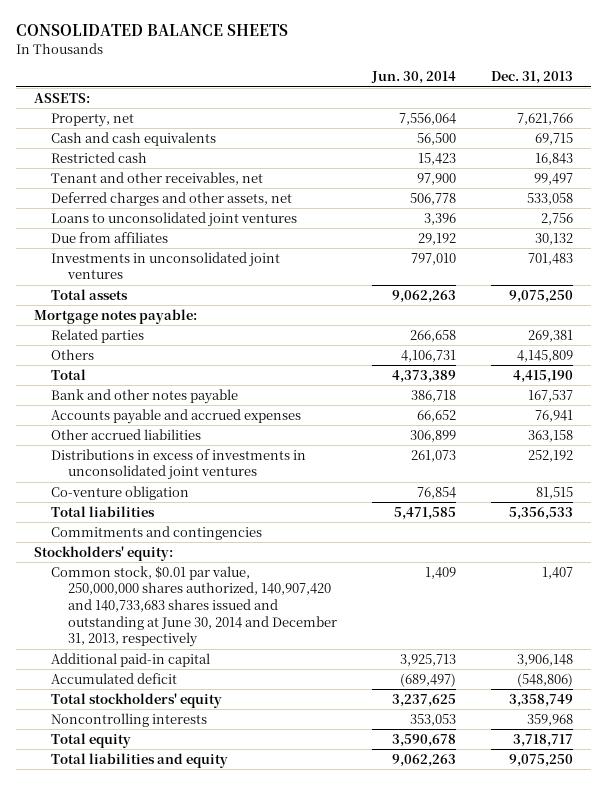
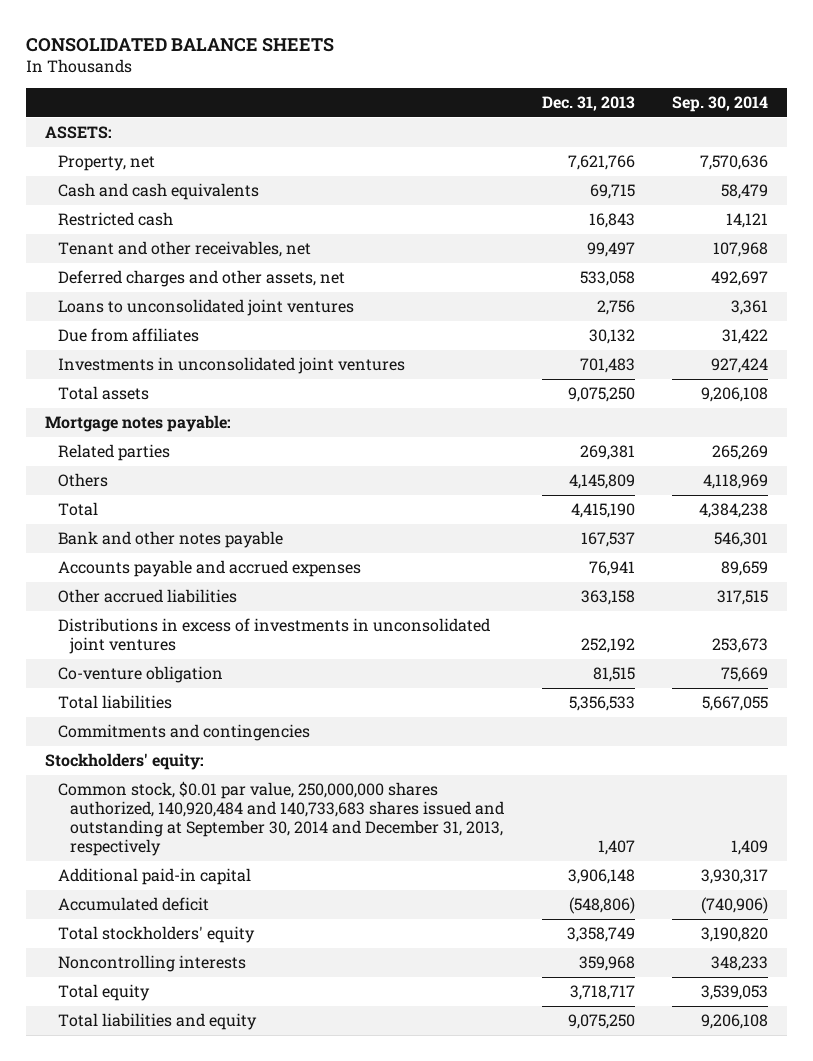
[370,71,456,85] Jun. 30, 2014 -> none
none -> [672,96,769,113] Sep. 30, 2014
[50,565,337,648] Common stock, $0.01 par value, 250,000,000 shares authorized, 140,907,420 and 140,733,683 shares issued and outstanding at June 30, 2014 and December 31, 2013, respectively -> [57,781,505,857] Common stock, $0.01 par value, 250,000,000 shares authorized, 140,920,484 and 140,733,683 shares issued and outstanding at September 30, 2014 and December 31, 2013, respectively

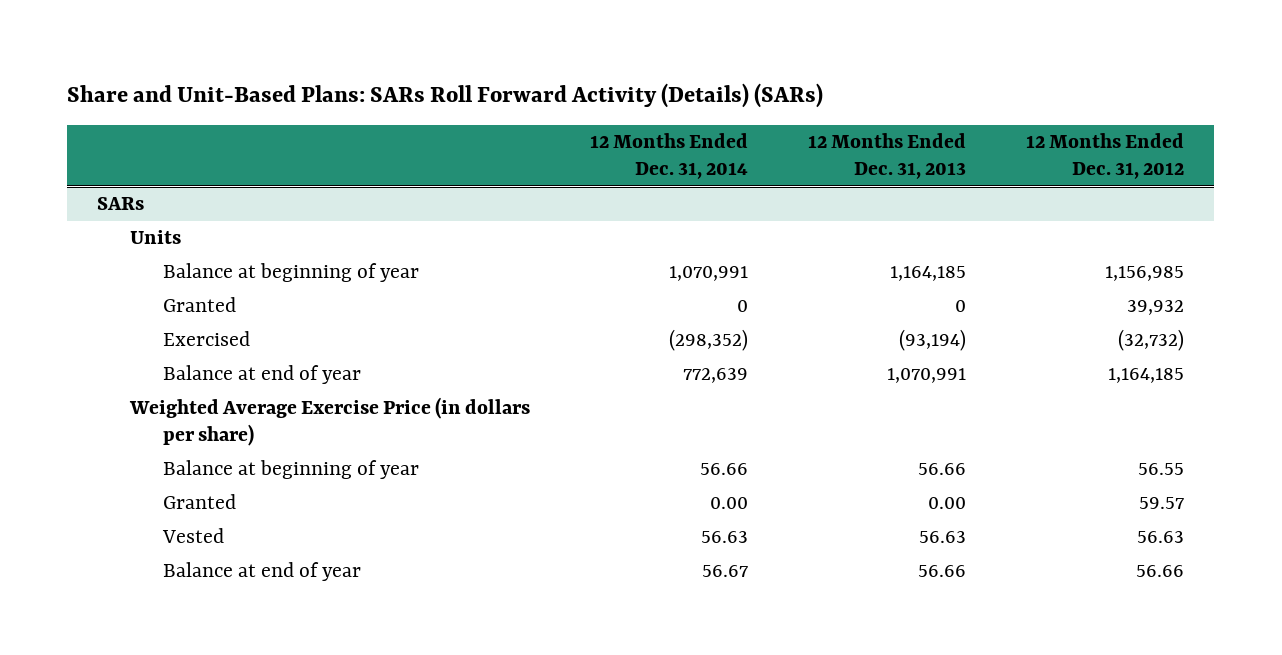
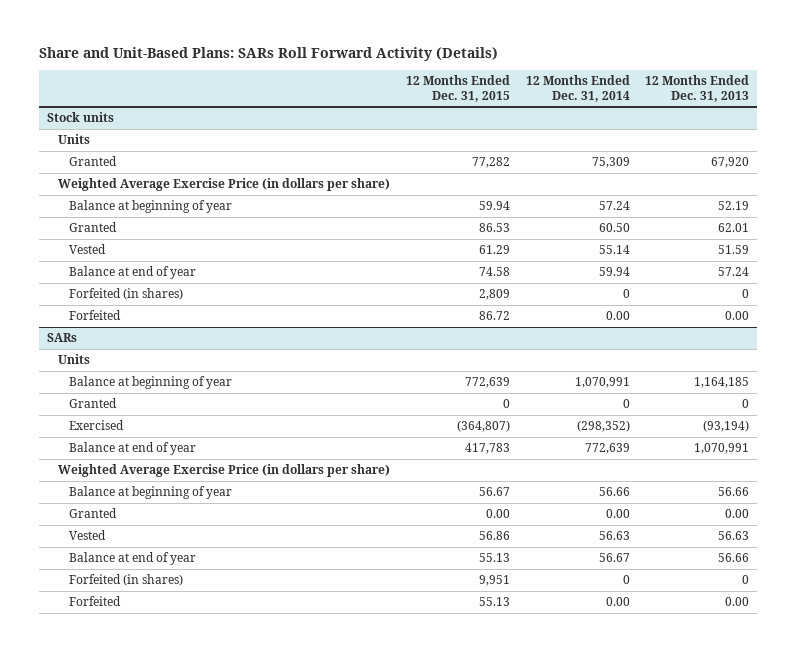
[67,83,824,109] Share and Unit-Based Plans: SARs Roll Forward Activity (Details) (SARs) -> [39,46,499,61] Share and Unit-Based Plans: SARs Roll Forward Activity (Details)
[1026,133,1185,180] 12 Months Ended Dec. 31, 2012 -> none
none -> [405,74,510,102] 12 Months Ended Dec. 31, 2015
none -> [47,112,115,123] Stock units
none -> [58,134,91,145] Units
none -> [69,156,118,167] Granted
none -> [58,178,391,192] Weighted Average Exercise Price (in dollars per share)
none -> [69,200,233,214] Balance at beginning of year
none -> [69,222,118,233] Granted
none -> [69,244,107,255] Vested
none -> [69,266,197,280] Balance at end of year
none -> [69,288,184,301] Forfeited (in shares)
none -> [69,310,122,321] Forfeited
none -> [69,574,184,587] Forfeited (in shares)
none -> [69,596,122,607] Forfeited

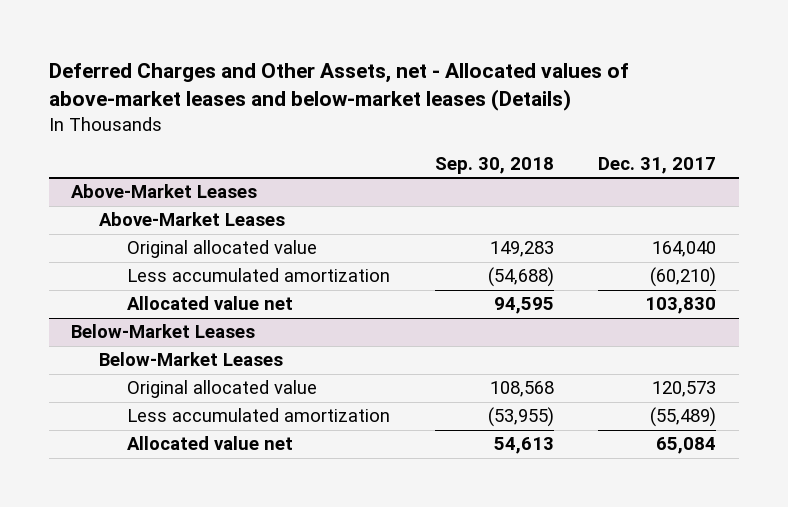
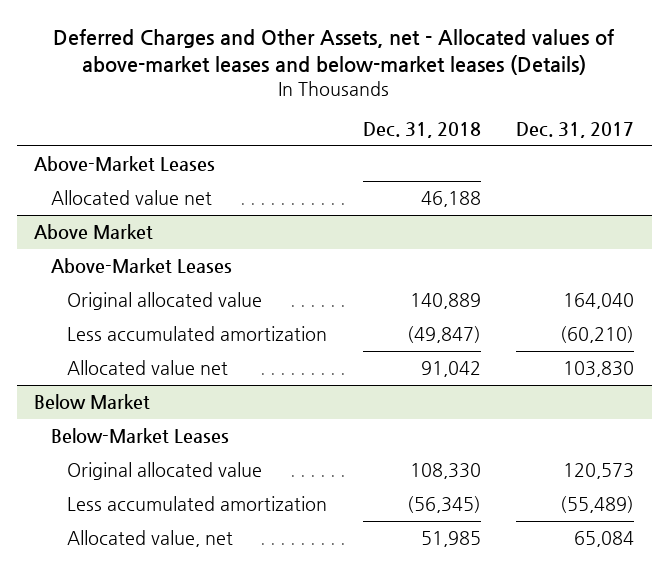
[434,156,554,174] Sep. 30, 2018 -> none
none -> [362,121,481,138] Dec. 31, 2018
[71,184,258,199] Above-Market Leases -> none
none -> [50,189,212,205] Allocated value net
none -> [34,223,154,239] Above Market
none -> [50,257,232,273] Above-Market Leases
[71,324,256,339] Below-Market Leases -> [34,393,151,409] Below Market
[126,436,293,451] Allocated value net -> [66,529,233,547] Allocated value, net

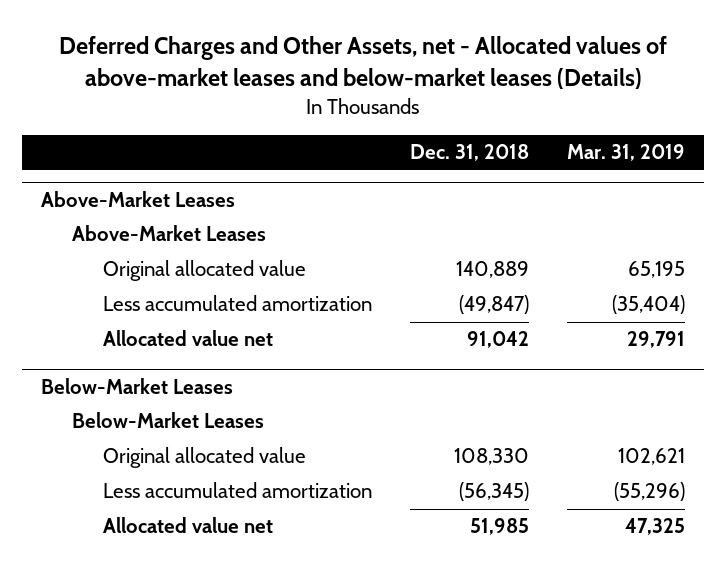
[516,121,635,138] Dec. 31, 2017 -> none
none -> [567,144,686,162] Mar. 31, 2019
[34,155,216,171] Above-Market Leases -> none
[50,189,212,205] Allocated value net -> none
[34,223,154,239] Above Market -> [41,191,236,208] Above-Market Leases
[34,393,151,409] Below Market -> [41,378,234,395] Below-Market Leases
[66,529,233,547] Allocated value, net -> [103,517,274,534] Allocated value net

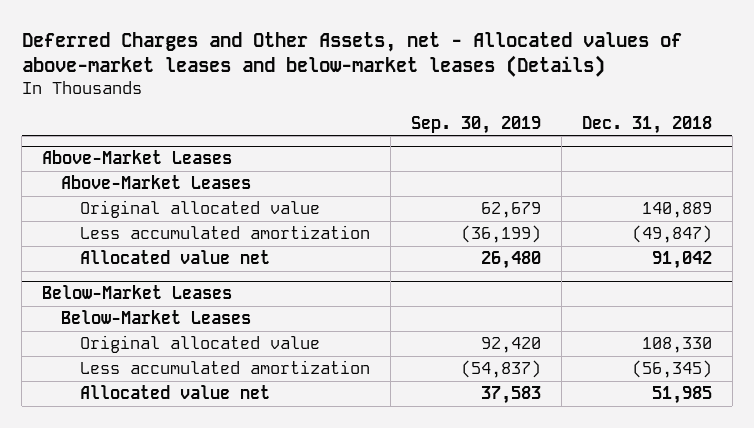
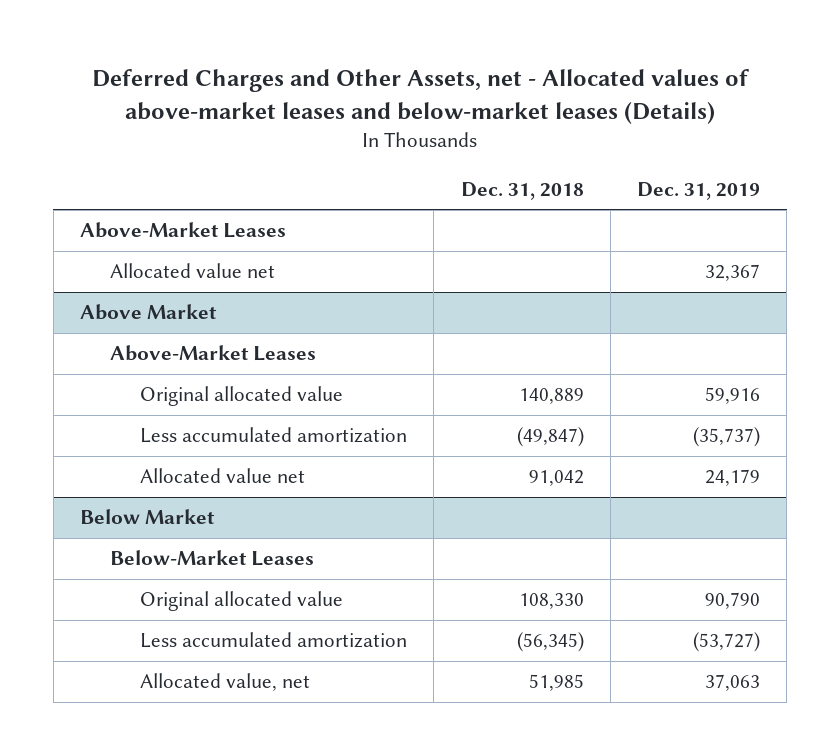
[410,115,541,134] Sep. 30, 2019 -> none
none -> [636,181,760,200] Dec. 31, 2019
[42,150,233,165] Above-Market Leases -> none
none -> [110,263,276,279] Allocated value net
none -> [80,304,218,321] Above Market
none -> [110,345,317,362] Above-Market Leases
[42,285,233,300] Below-Market Leases -> [80,509,216,525] Below Market
[79,385,270,400] Allocated value net -> [140,673,311,692] Allocated value, net

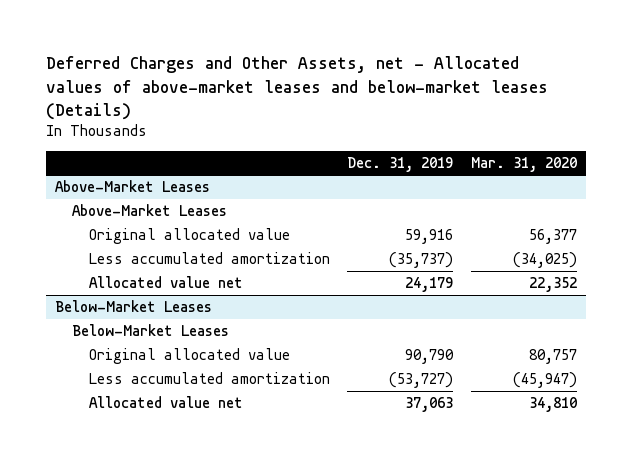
[460,181,584,200] Dec. 31, 2018 -> none
none -> [470,156,577,172] Mar. 31, 2020
[80,222,287,239] Above-Market Leases -> none
[110,263,276,279] Allocated value net -> none
[80,304,218,321] Above Market -> [55,179,211,192] Above-Market Leases
[80,509,216,525] Below Market -> [55,299,213,312] Below-Market Leases
[140,673,311,692] Allocated value, net -> [88,395,243,408] Allocated value net

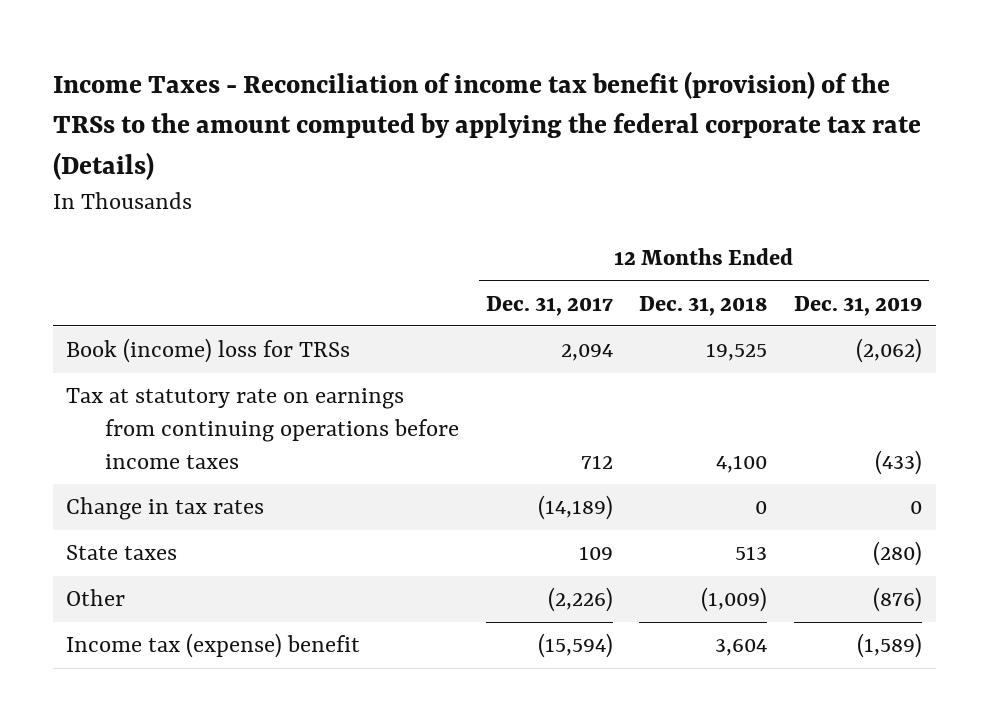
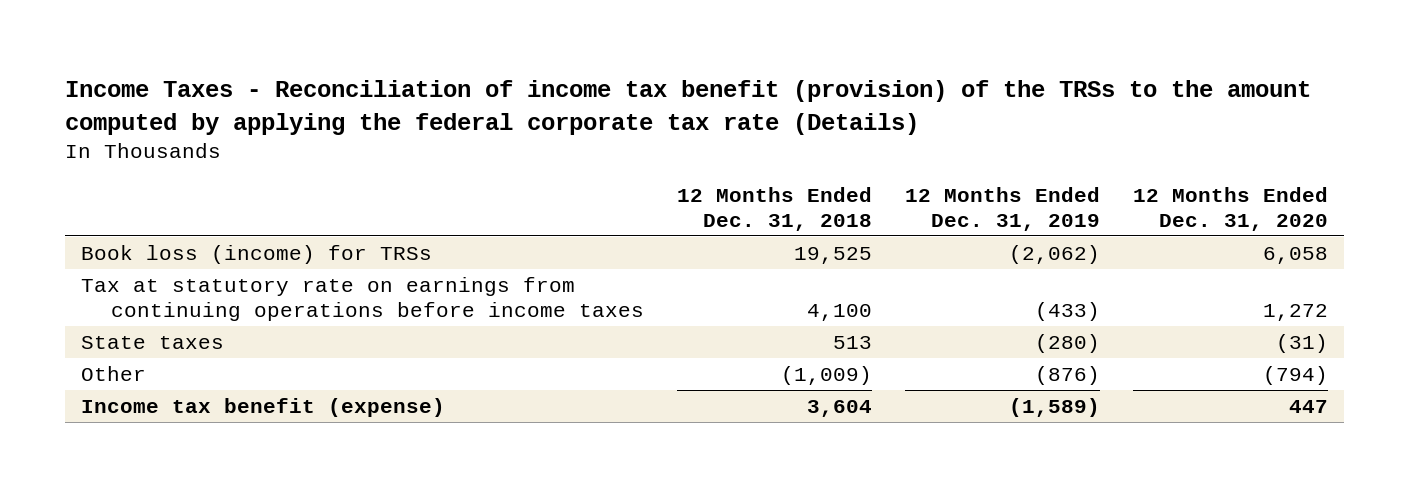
[485,295,613,316] Dec. 31, 2017 -> none
none -> [1132,186,1328,231] 12 Months Ended Dec. 31, 2020
[66,338,351,364] Book (income) loss for TRSs -> [81,244,433,264] Book loss (income) for TRSs
[66,497,265,521] Change in tax rates -> none
[66,633,361,659] Income tax (expense) benefit -> [81,397,446,417] Income tax benefit (expense)

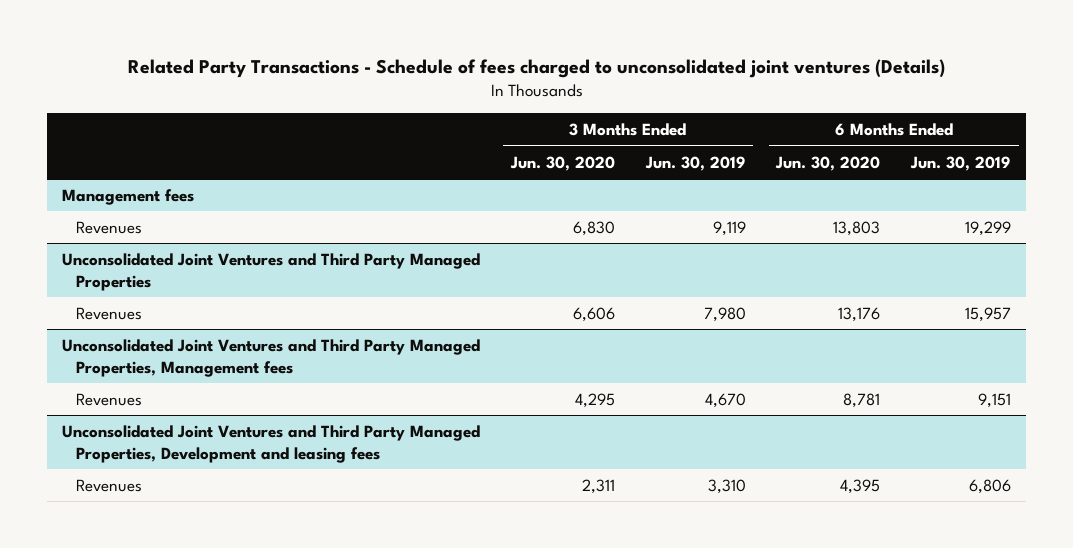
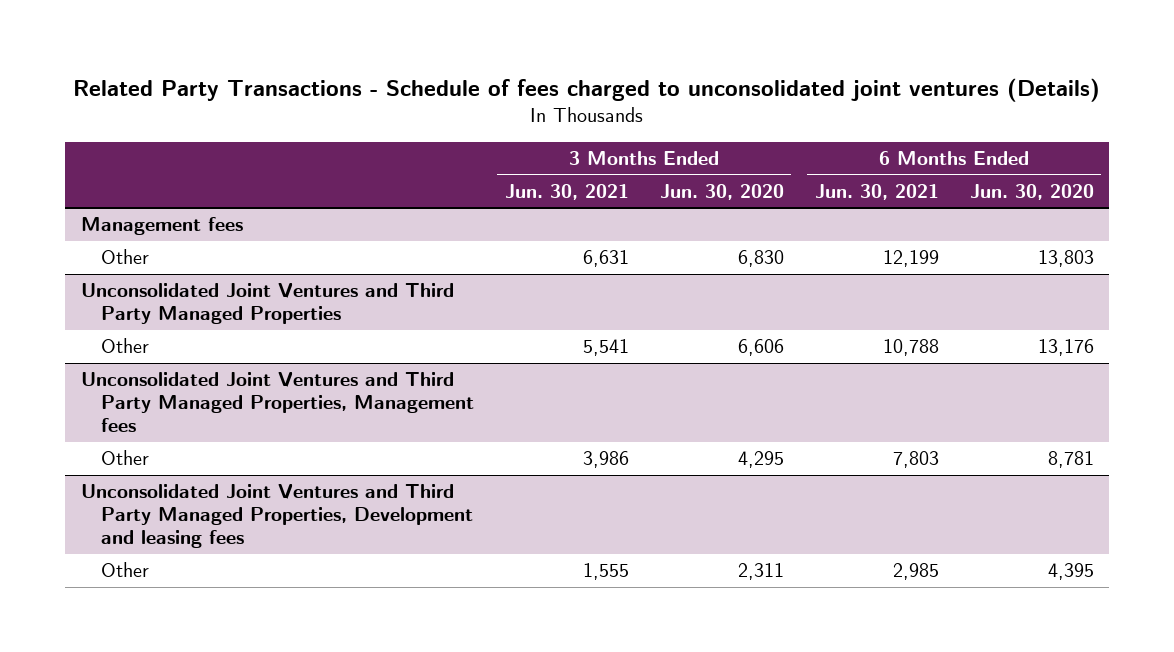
[644,155,746,171] Jun. 30, 2019 -> none
[909,155,1011,171] Jun. 30, 2019 -> none
none -> [504,183,629,200] Jun. 30, 2021
none -> [814,183,939,200] Jun. 30, 2021
[75,220,142,234] Revenues -> [100,249,149,265] Other
[75,306,142,320] Revenues -> [100,338,149,354] Other
[75,392,142,406] Revenues -> [100,450,149,466] Other
[75,478,142,492] Revenues -> [100,562,149,578] Other

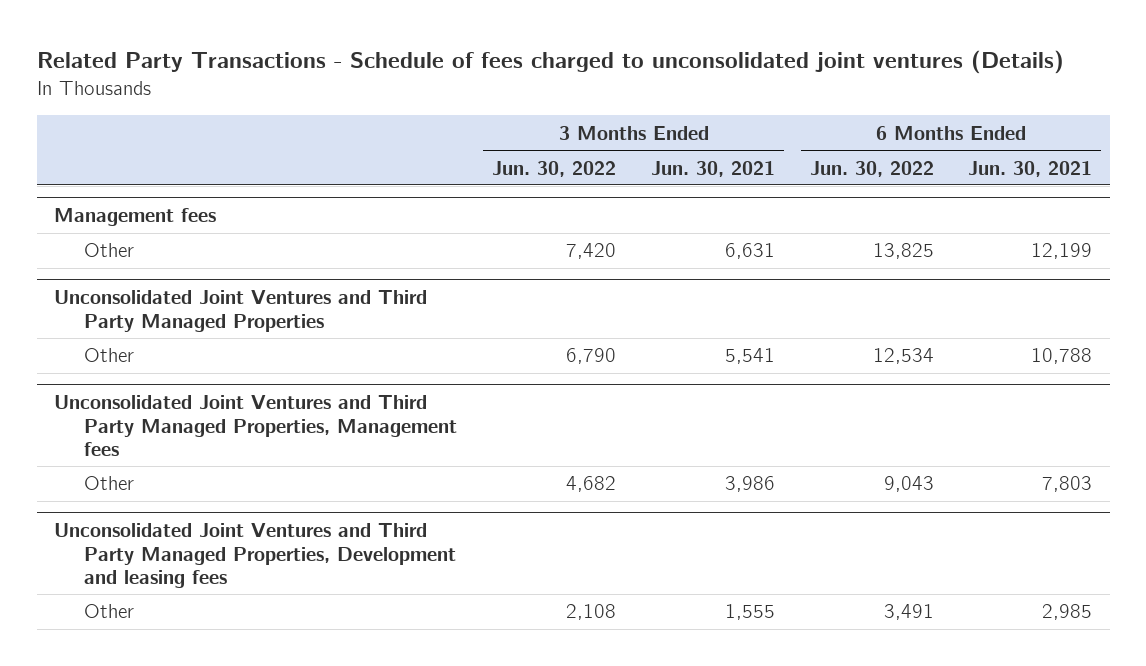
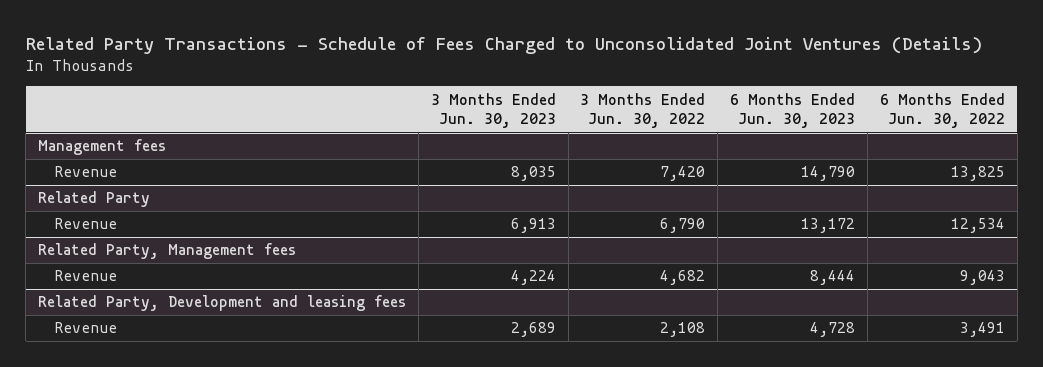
[36,49,1064,74] Related Party Transactions - Schedule of fees charged to unconsolidated joint ventures (Details) -> [25,36,982,54] Related Party Transactions - Schedule of Fees Charged to Unconsolidated Joint Ventures (Details)
[650,160,775,177] Jun. 30, 2021 -> none
[968,160,1093,177] Jun. 30, 2021 -> none
none -> [430,92,556,129] 3 Months Ended Jun. 30, 2023
none -> [730,92,856,129] 6 Months Ended Jun. 30, 2023
[53,290,427,332] Unconsolidated Joint Ventures and Third Party Managed Properties -> none
[53,395,458,456] Unconsolidated Joint Ventures and Third Party Managed Properties, Management fees -> none
[53,523,457,588] Unconsolidated Joint Ventures and Third Party Managed Properties, Development and leasing fees -> none
[84,243,135,258] Other -> [54,166,118,178] Revenue
none -> [38,191,151,208] Related Party
[84,348,135,363] Other -> [54,218,118,230] Revenue
none -> [38,243,297,260] Related Party, Management fees
[84,476,135,491] Other -> [54,270,118,282] Revenue
none -> [38,295,407,312] Related Party, Development and leasing fees
[84,604,135,619] Other -> [54,322,118,334] Revenue

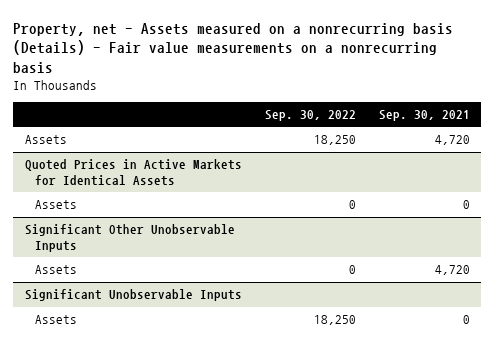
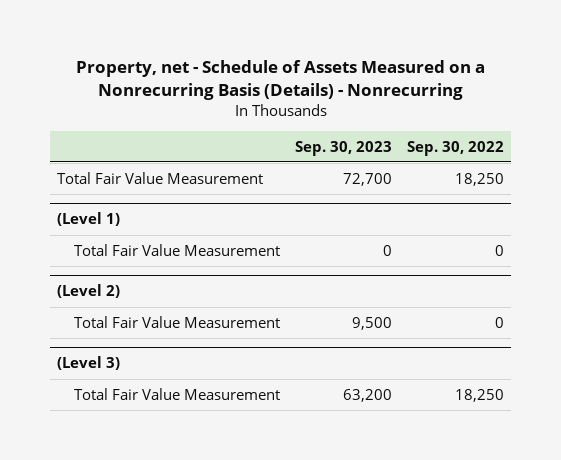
[13,22,454,73] Property, net - Assets measured on a nonrecurring basis (Details) - Fair value measurements on a nonrecurring basis -> [75,59,485,101] Property, net - Schedule of Assets Measured on a Nonrecurring Basis (Details) - Nonrecurring
[378,110,470,122] Sep. 30, 2021 -> none
none -> [294,140,392,156] Sep. 30, 2023
[24,135,67,145] Assets -> [57,171,264,184] Total Fair Value Measurement
[24,159,242,187] Quoted Prices in Active Markets for Identical Assets -> [57,212,121,227] (Level 1)
[34,200,77,210] Assets -> [73,243,280,256] Total Fair Value Measurement
[24,224,235,253] Significant Other Unobservable Inputs -> [57,284,121,299] (Level 2)
[34,265,77,275] Assets -> [73,315,280,328] Total Fair Value Measurement
[24,289,242,302] Significant Unobservable Inputs -> [57,356,121,371] (Level 3)
[34,315,77,325] Assets -> [73,387,280,400] Total Fair Value Measurement

